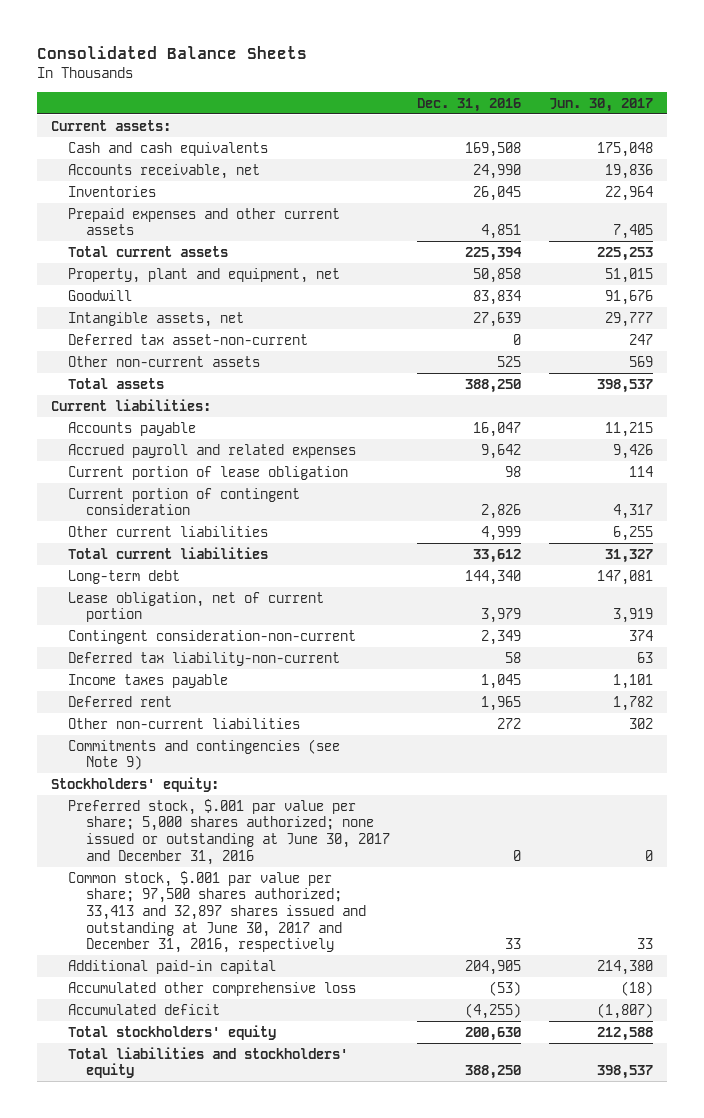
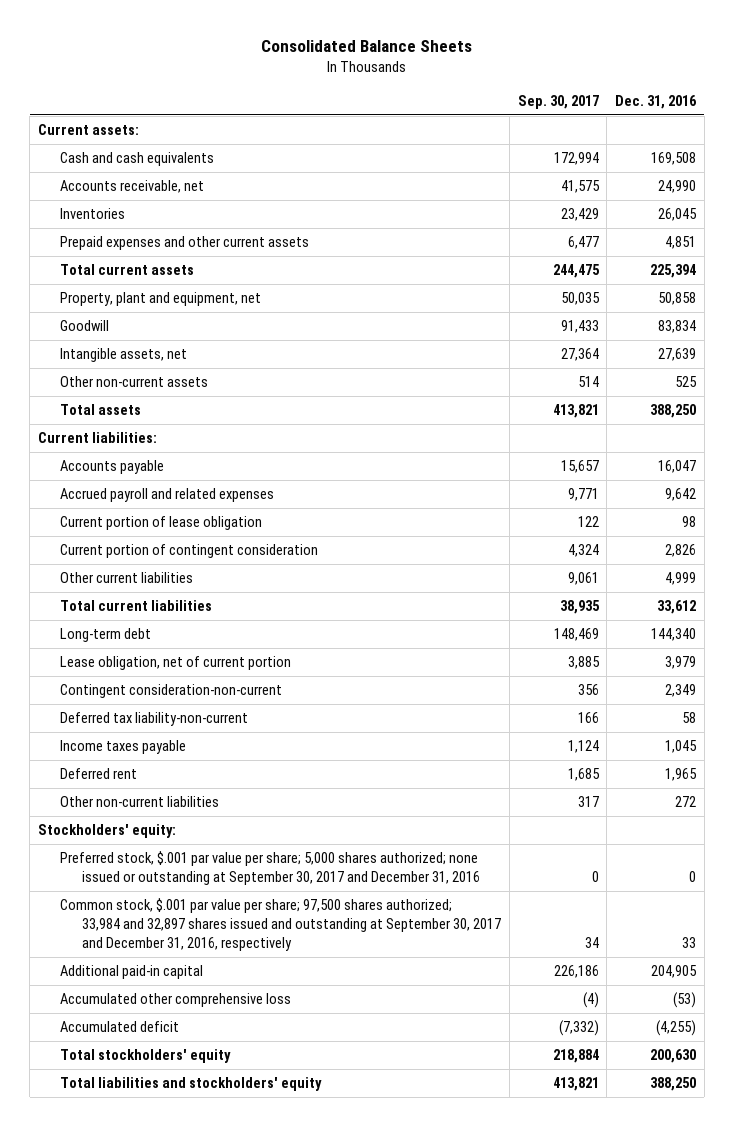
[548,97,653,112] Jun. 30, 2017 -> none
none -> [517,95,599,110] Sep. 30, 2017
[68,333,309,345] Deferred tax asset-non-current -> none
[68,738,341,771] Commitments and contingencies (see Note 9) -> none
[68,798,390,865] Preferred stock, $.001 par value per share; 5,000 shares authorized; none issued or outstanding at June 30, 2017 and December 31, 2016 -> [59,851,481,886] Preferred stock, $.001 par value per share; 5,000 shares authorized; none issued or outstanding at September 30, 2017 and December 31, 2016
[68,870,366,954] Common stock, $.001 par value per share; 97,500 shares authorized; 33,413 and 32,897 shares issued and outstanding at June 30, 2017 and December 31, 2016, respectively -> [59,898,502,952] Common stock, $.001 par value per share; 97,500 shares authorized; 33,984 and 32,897 shares issued and outstanding at September 30, 2017 and December 31, 2016, respectively

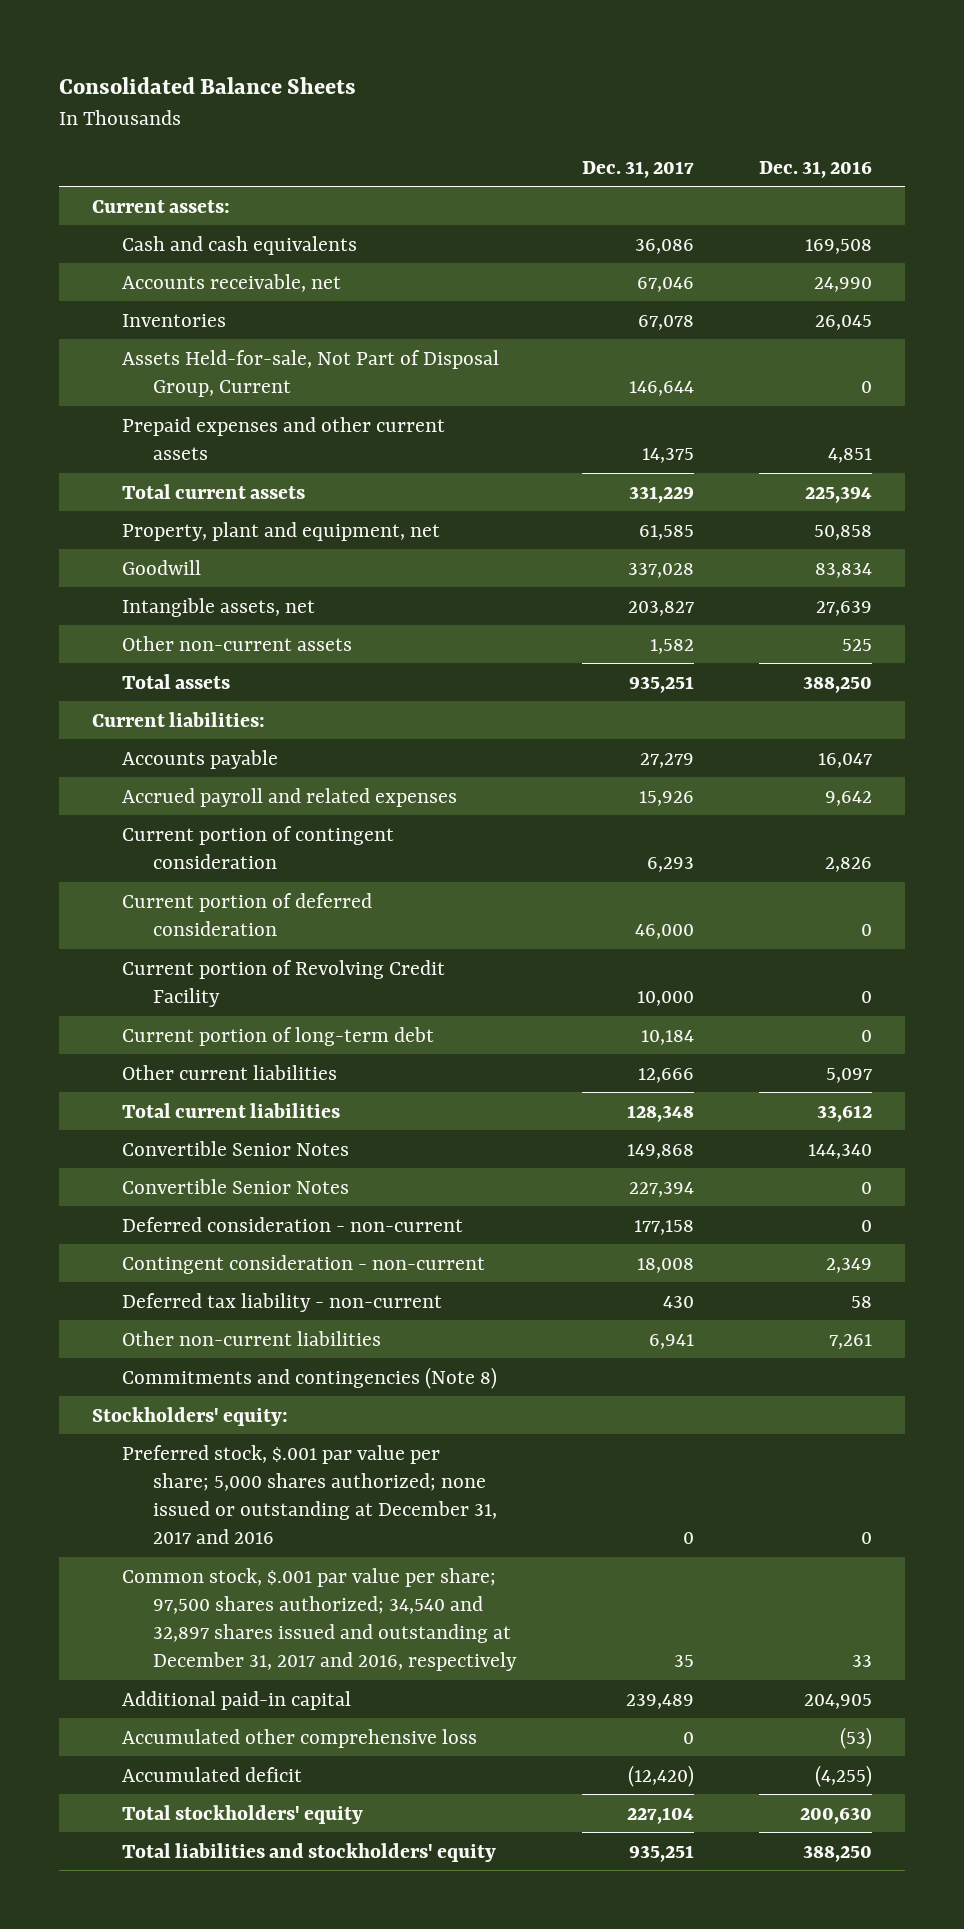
[517,95,599,110] Sep. 30, 2017 -> none
none -> [581,160,694,178] Dec. 31, 2017
none -> [122,349,500,397] Assets Held-for-sale, Not Part of Disposal Group, Current
[59,516,262,531] Current portion of lease obligation -> none
none -> [122,892,373,936] Current portion of deferred consideration
none -> [122,959,446,1007] Current portion of Revolving Credit Facility
none -> [122,1026,435,1046] Current portion of long-term debt
[665,572,697,586] 4,999 -> [826,1067,873,1083] 5,097
[59,656,291,671] Lease obligation, net of current portion -> none
[59,740,186,755] Income taxes payable -> none
[59,768,137,780] Deferred rent -> none
[59,628,151,643] Long-term debt -> [122,1140,350,1156] Convertible Senior Notes
none -> [122,1178,350,1194] Convertible Senior Notes
none -> [122,1216,464,1232] Deferred consideration - non-current
[59,684,282,699] Contingent consideration-non-current -> [122,1254,486,1274] Contingent consideration - non-current
[59,712,248,727] Deferred tax liability-non-current -> [122,1292,443,1312] Deferred tax liability - non-current
[675,796,697,808] 272 -> [829,1333,873,1349] 7,261
none -> [122,1366,498,1389] Commitments and contingencies (Note 8)
[59,851,481,886] Preferred stock, $.001 par value per share; 5,000 shares authorized; none issued or outstanding at September 30, 2017 and December 31, 2016 -> [122,1444,498,1545] Preferred stock, $.001 par value per share; 5,000 shares authorized; none issued or outstanding at December 31, 2017 and 2016
[59,898,502,952] Common stock, $.001 par value per share; 97,500 shares authorized; 33,984 and 32,897 shares issued and outstanding at September 30, 2017 and December 31, 2016, respectively -> [122,1567,518,1672] Common stock, $.001 par value per share; 97,500 shares authorized; 34,540 and 32,897 shares issued and outstanding at December 31, 2017 and 2016, respectively

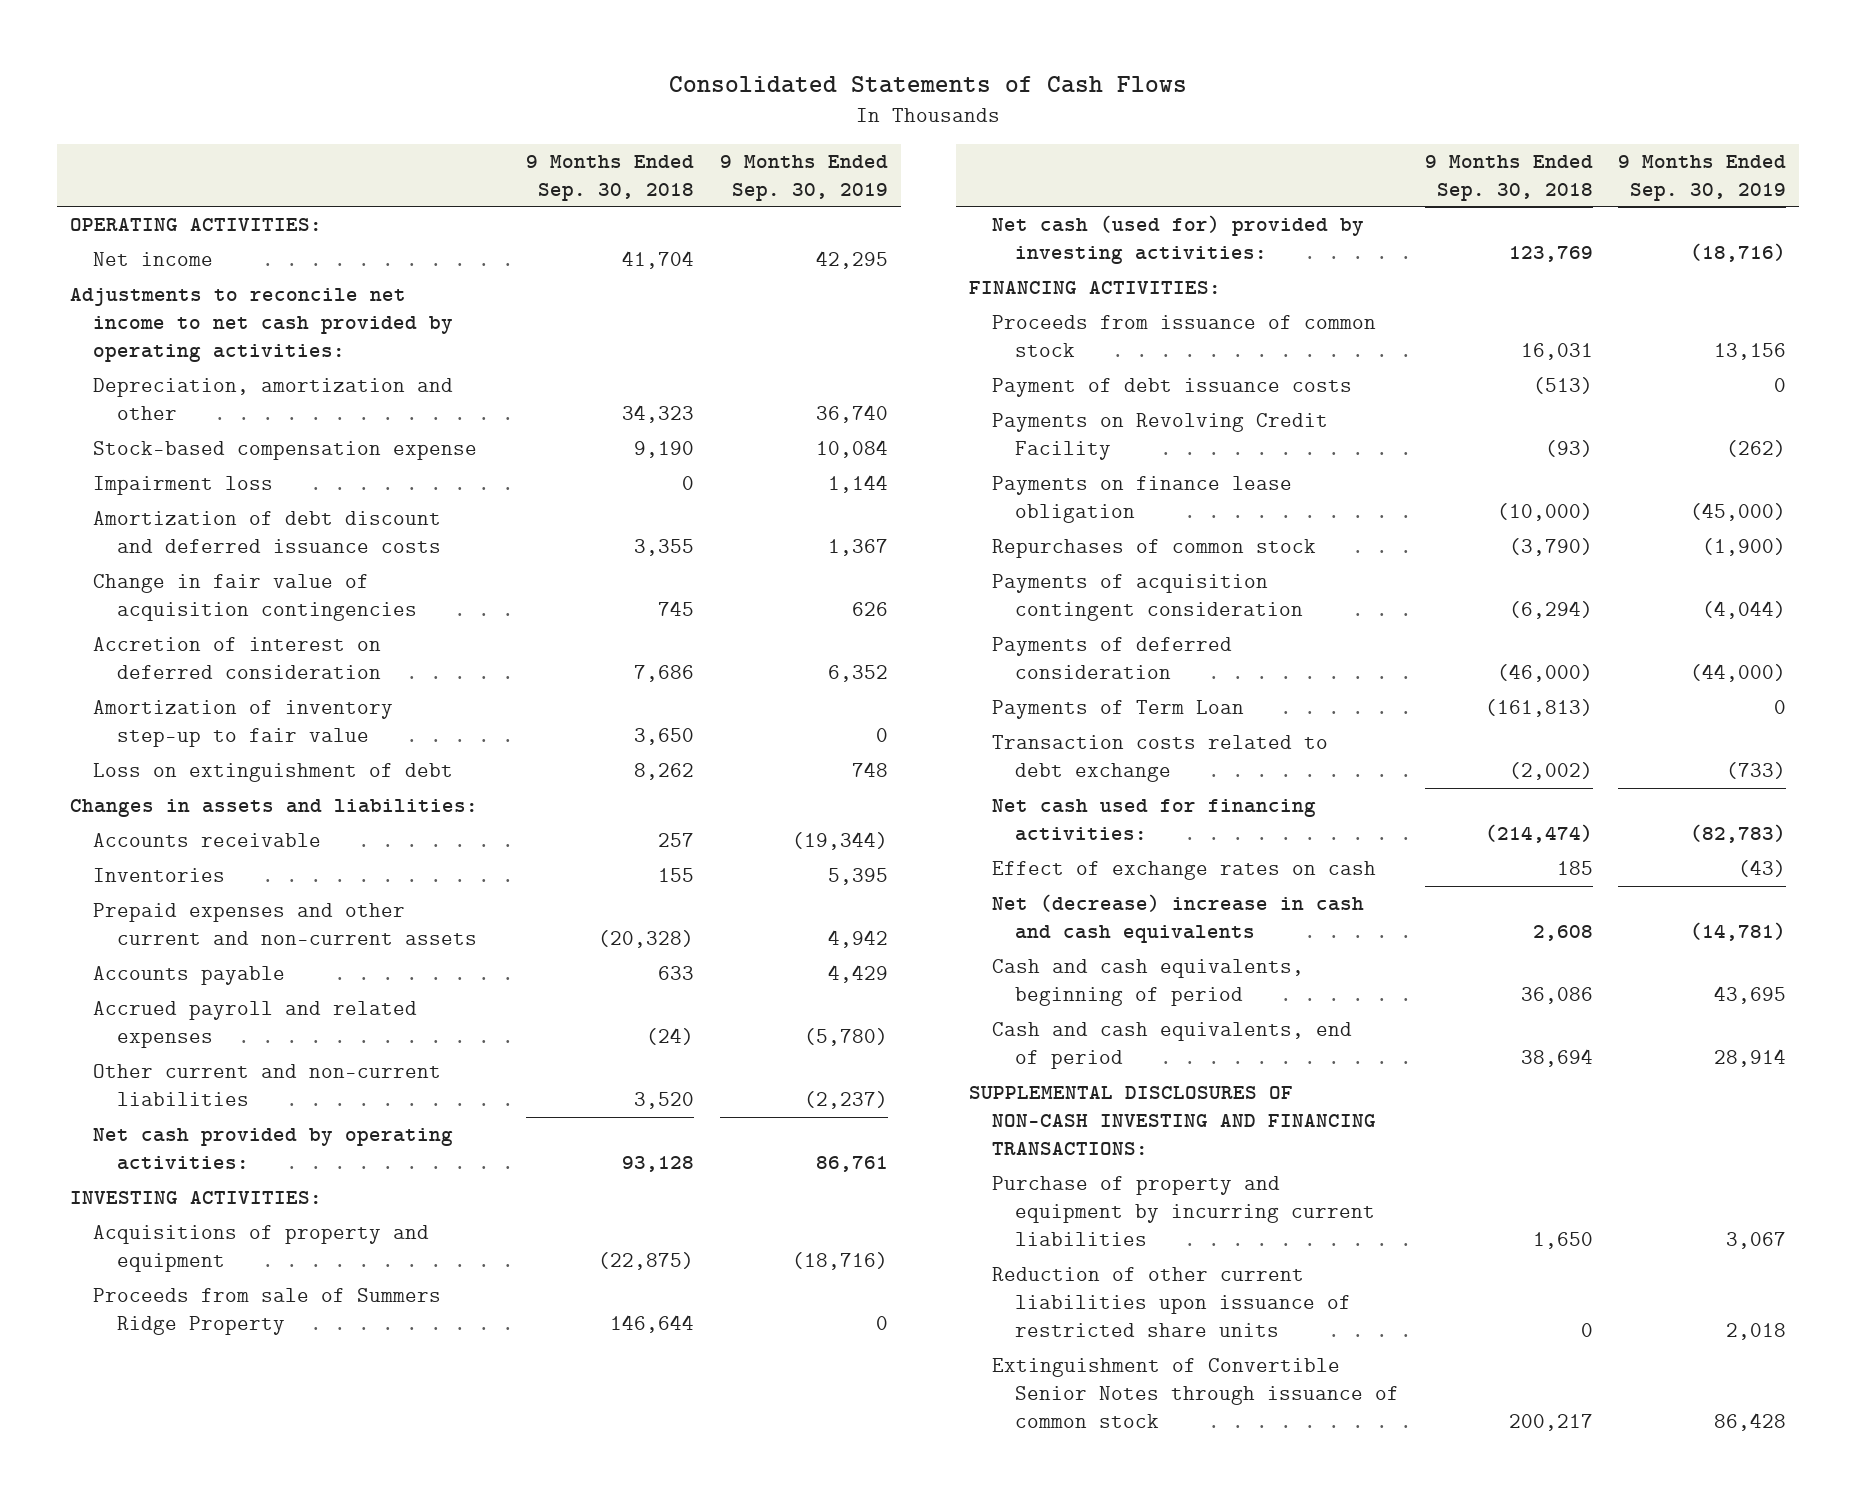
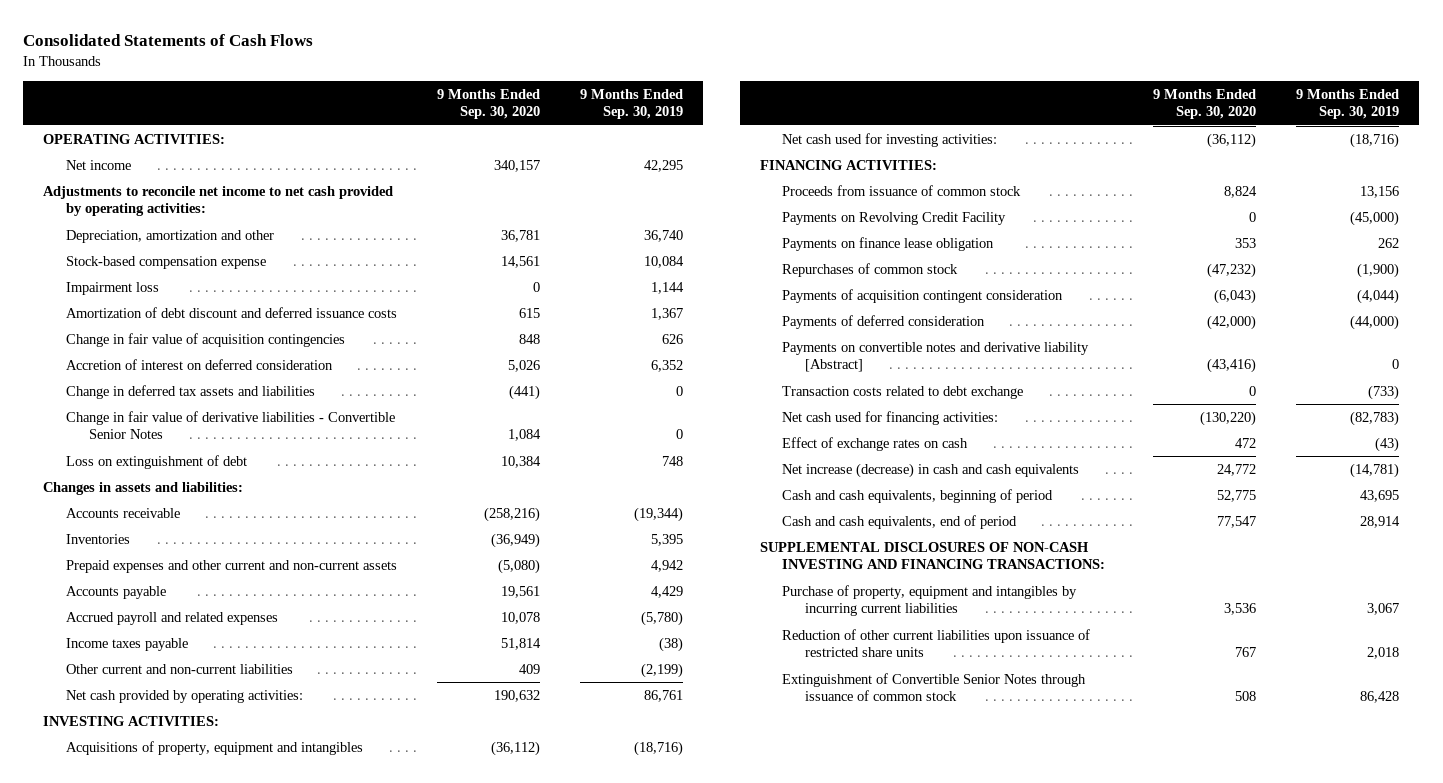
[526,154,695,201] 9 Months Ended Sep. 30, 2018 -> none
none -> [436,88,540,120] 9 Months Ended Sep. 30, 2020
[93,700,394,748] Amortization of inventory step-up to fair value -> none
none -> [66,384,316,399] Change in deferred tax assets and liabilities
none -> [66,410,396,440] Change in fair value of derivative liabilities - Convertible Senior Notes
none -> [66,637,189,651] Income taxes payable
[803,1091,888,1110] (2,237) -> [640,662,683,678] (2,199)
[93,1288,442,1336] Proceeds from sale of Summers Ridge Property -> none
[93,1225,430,1273] Acquisitions of property and equipment -> [66,740,364,755] Acquisitions of property, equipment and intangibles
[991,215,1364,265] Net cash (used for) provided by investing activities: -> [782,132,998,147] Net cash used for investing activities:
[991,378,1352,398] Payment of debt issuance costs -> none
[1726,440,1787,458] (262) -> [1350,210,1400,226] (45,000)
[1690,503,1787,522] (45,000) -> [1378,237,1400,248] 262
[991,700,1244,720] Payments of Term Loan -> none
none -> [782,341,1090,373] Payments on convertible notes and derivative liability [Abstract]
[991,894,1364,944] Net (decrease) increase in cash and cash equivalents -> [782,462,1080,478] Net increase (decrease) in cash and cash equivalents
[991,1176,1376,1247] Purchase of property and equipment by incurring current liabilities -> [782,584,1078,617] Purchase of property, equipment and intangibles by incurring current liabilities

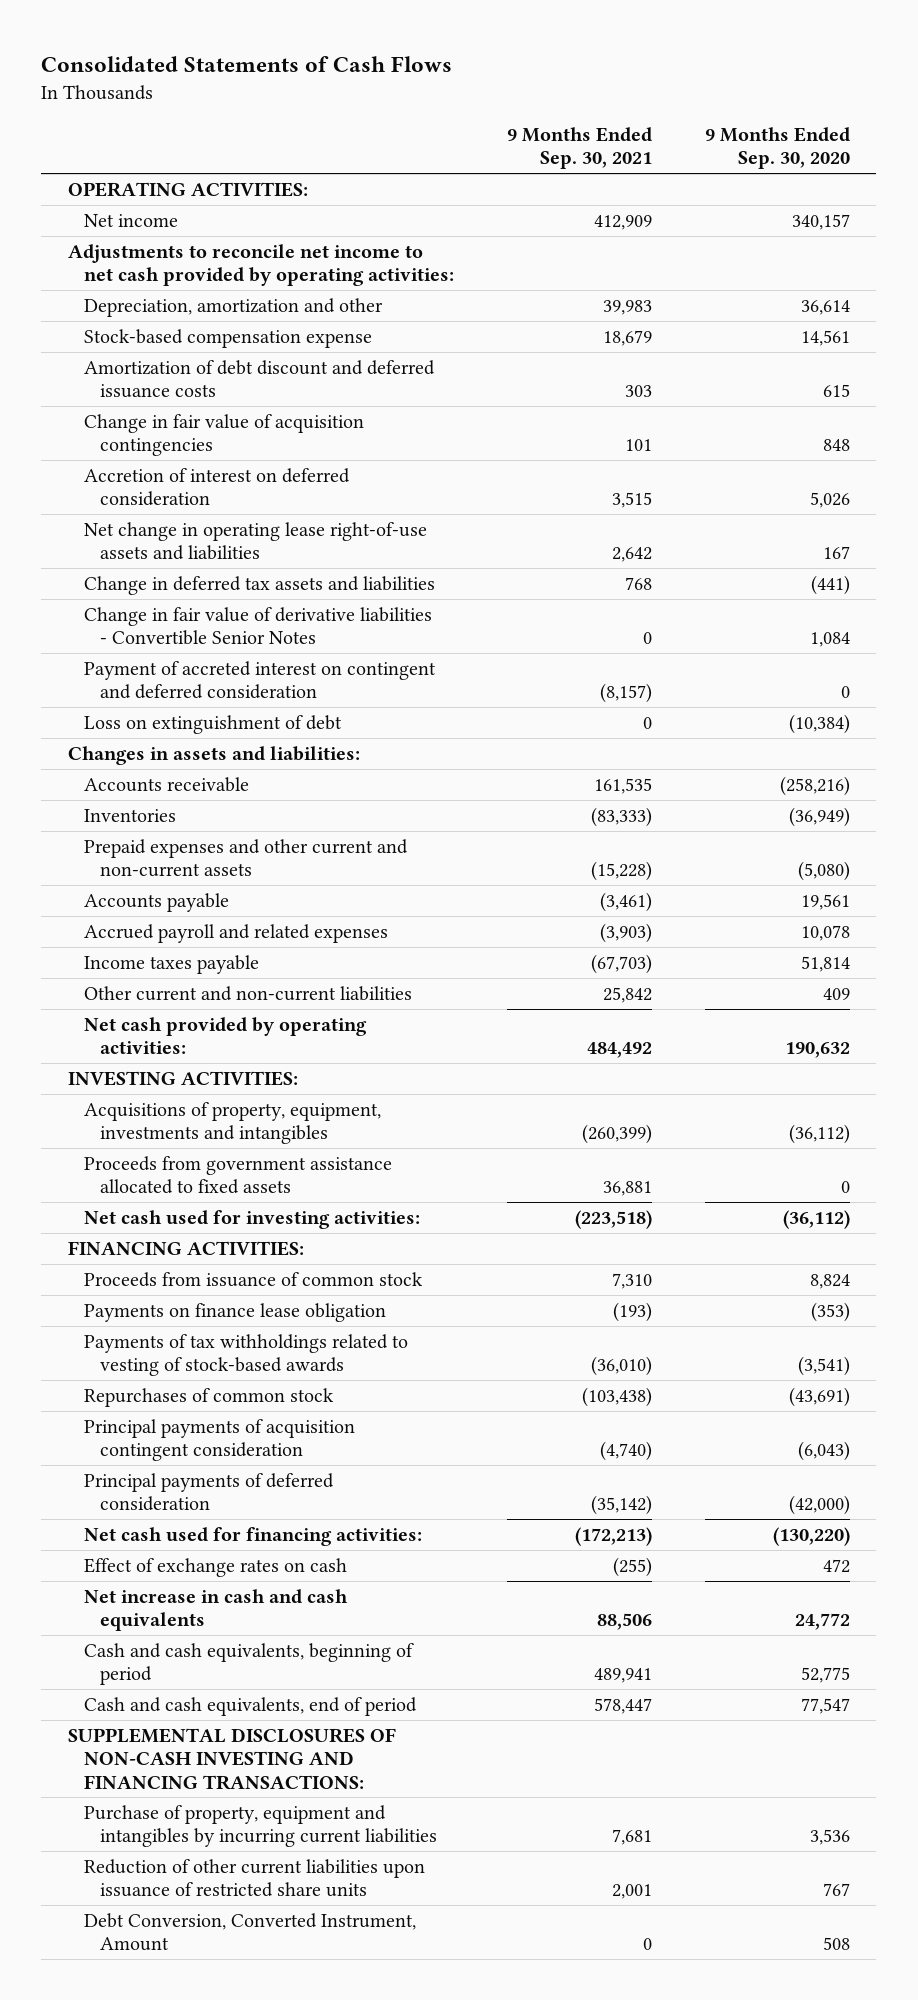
[579,88,683,120] 9 Months Ended Sep. 30, 2019 -> none
none -> [507,126,653,170] 9 Months Ended Sep. 30, 2021
[500,229,540,242] 36,781 -> [800,299,850,315] 36,614
[66,281,160,295] Impairment loss -> none
none -> [84,521,428,561] Net change in operating lease right-of-use assets and liabilities
none -> [84,660,437,700] Payment of accreted interest on contingent and deferred consideration
[500,455,541,468] 10,384 -> [788,713,850,734] (10,384)
[66,740,364,755] Acquisitions of property, equipment and intangibles -> [84,1101,382,1145] Acquisitions of property, equipment, investments and intangibles
none -> [84,1155,393,1195] Proceeds from government assistance allocated to fixed assets
[782,211,1007,225] Payments on Revolving Credit Facility -> none
[782,341,1090,373] Payments on convertible notes and derivative liability [Abstract] -> none
[782,385,1024,399] Transaction costs related to debt exchange -> none
[1235,237,1257,248] 353 -> [810,1301,850,1322] (353)
none -> [84,1333,409,1377] Payments of tax withholdings related to vesting of stock-based awards
[1207,262,1257,278] (47,232) -> [788,1386,850,1407] (43,691)
[782,288,1064,303] Payments of acquisition contingent consideration -> [84,1418,356,1462] Principal payments of acquisition contingent consideration
[782,314,986,329] Payments of deferred consideration -> [84,1472,335,1512] Principal payments of deferred consideration
[782,462,1080,478] Net increase (decrease) in cash and cash equivalents -> [84,1588,349,1632] Net increase in cash and cash equivalents
[782,672,1087,702] Extinguishment of Convertible Senior Notes through issuance of common stock -> [84,1912,417,1952] Debt Conversion, Converted Instrument, Amount

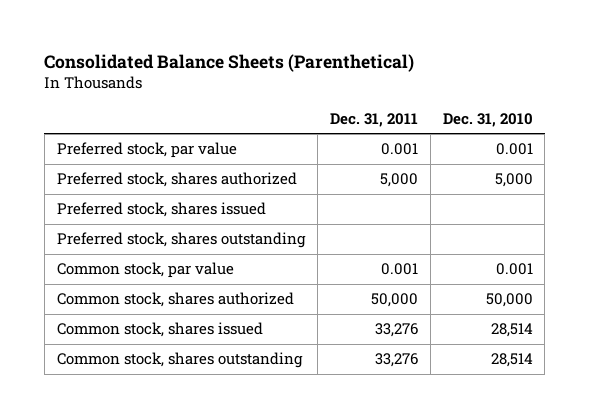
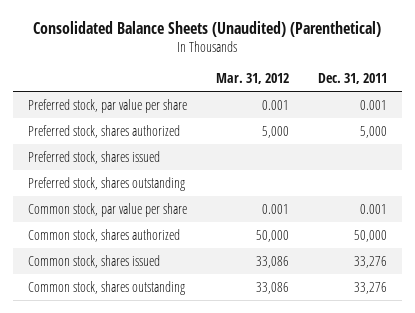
[44,53,415,72] Consolidated Balance Sheets (Parenthetical) -> [33,20,382,37] Consolidated Balance Sheets (Unaudited) (Parenthetical)
[442,112,533,127] Dec. 31, 2010 -> none
none -> [215,73,289,85] Mar. 31, 2012
[56,142,237,159] Preferred stock, par value -> [27,98,187,113] Preferred stock, par value per share
[56,262,234,279] Common stock, par value -> [27,202,187,217] Common stock, par value per share

